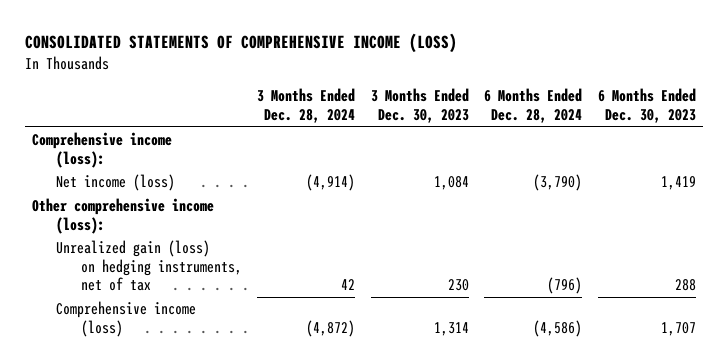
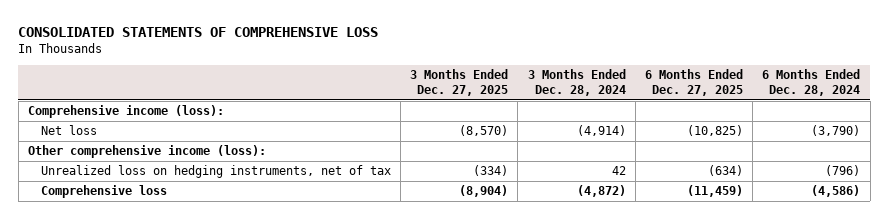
[24,33,457,54] CONSOLIDATED STATEMENTS OF COMPREHENSIVE INCOME (LOSS) -> [18,26,379,37] CONSOLIDATED STATEMENTS OF COMPREHENSIVE LOSS
[370,88,469,124] 3 Months Ended Dec. 30, 2023 -> none
[597,88,696,124] 6 Months Ended Dec. 30, 2023 -> none
none -> [410,69,509,97] 3 Months Ended Dec. 27, 2025
none -> [645,69,744,97] 6 Months Ended Dec. 27, 2025
[56,174,176,192] Net income (loss) -> [40,125,97,136] Net loss
[56,240,242,292] Unrealized gain (loss) on hedging instruments, net of tax -> [40,165,391,179] Unrealized loss on hedging instruments, net of tax
[56,301,197,337] Comprehensive income (loss) -> [40,185,167,199] Comprehensive loss

